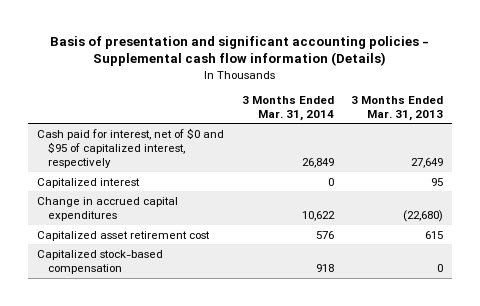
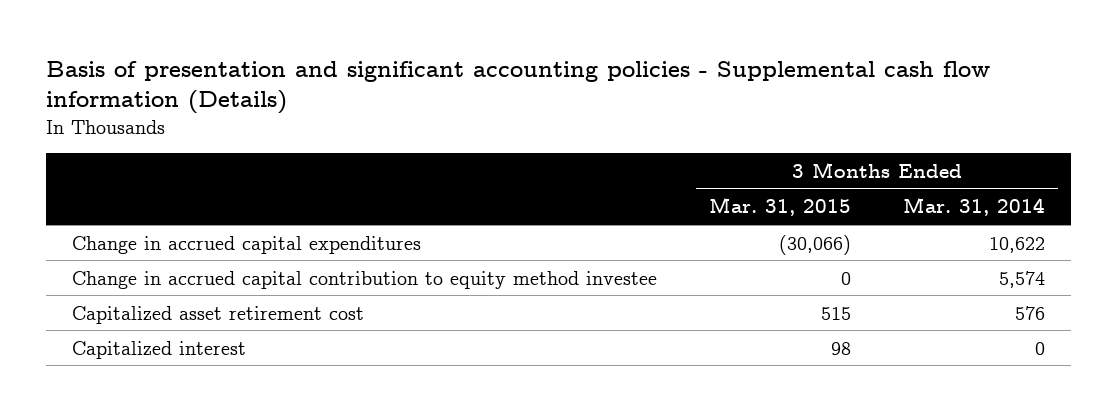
[351,95,444,121] 3 Months Ended Mar. 31, 2013 -> none
none -> [708,197,851,217] Mar. 31, 2015
[36,127,224,169] Cash paid for interest, net of $0 and $95 of capitalized interest, respectively -> none
none -> [72,270,658,289] Change in accrued capital contribution to equity method investee
[36,249,163,274] Capitalized stock-based compensation -> none
[36,177,140,188] Capitalized interest -> [72,340,247,359] Capitalized interest

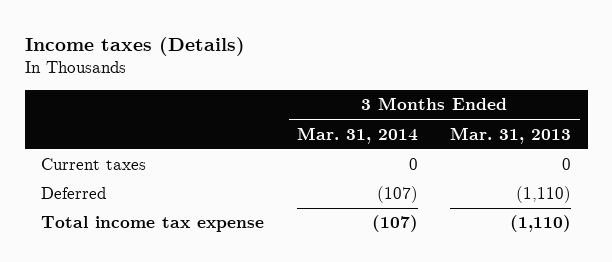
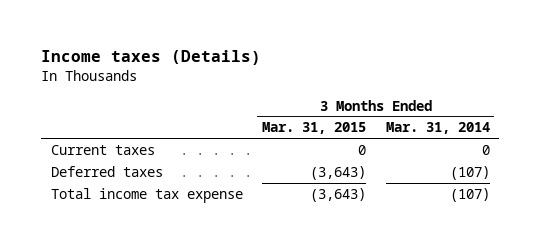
[450,126,572,144] Mar. 31, 2013 -> none
none -> [262,122,367,135] Mar. 31, 2015
[40,187,106,200] Deferred -> [50,165,163,177] Deferred taxes

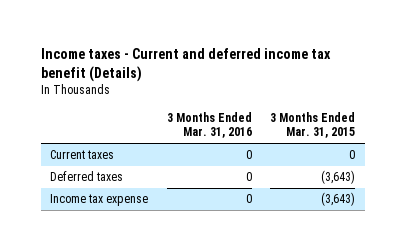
[41,50,262,66] Income taxes (Details) -> [40,48,331,82] Income taxes - Current and deferred income tax benefit (Details)
[385,122,490,135] Mar. 31, 2014 -> none
none -> [166,111,252,139] 3 Months Ended Mar. 31, 2016
[50,187,243,203] Total income tax expense -> [49,194,148,207] Income tax expense

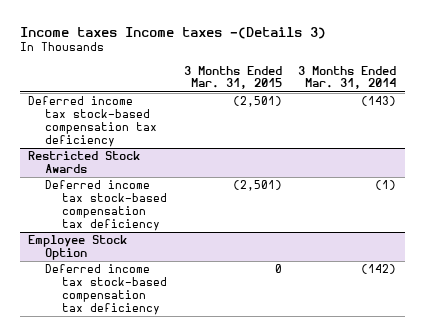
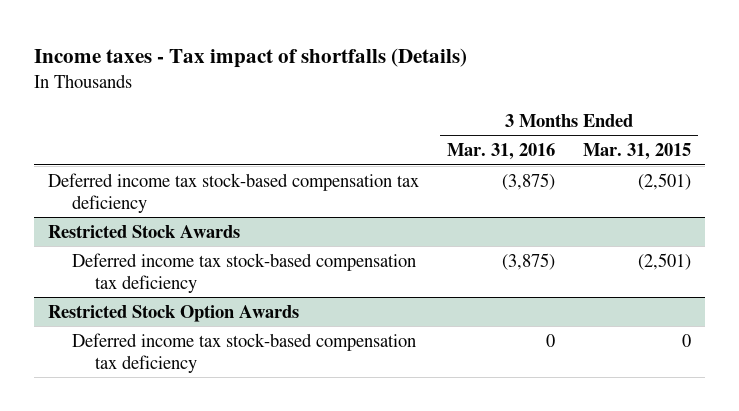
[20,26,327,39] Income taxes Income taxes -(Details 3) -> [34,47,468,68] Income taxes - Tax impact of shortfalls (Details)
[298,65,397,90] 3 Months Ended Mar. 31, 2014 -> none
none -> [447,143,556,161] Mar. 31, 2016
[28,235,128,261] Employee Stock Option -> [48,304,300,322] Restricted Stock Option Awards

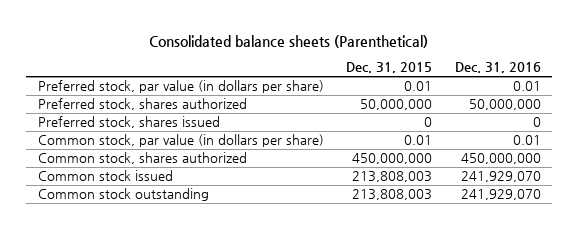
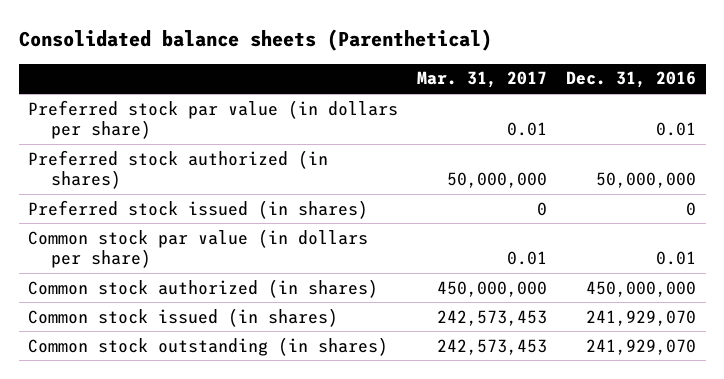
[346,62,433,74] Dec. 31, 2015 -> none
none -> [417,71,548,89] Mar. 31, 2017
[37,80,324,94] Preferred stock, par value (in dollars per share) -> [28,99,399,140] Preferred stock par value (in dollars per share)
[37,98,247,111] Preferred stock, shares authorized -> [28,149,329,190] Preferred stock authorized (in shares)
[37,116,220,129] Preferred stock, shares issued -> [28,199,369,219] Preferred stock issued (in shares)
[37,134,324,148] Common stock, par value (in dollars per share) -> [28,228,369,269] Common stock par value (in dollars per share)
[37,152,247,165] Common stock, shares authorized -> [28,278,379,298] Common stock authorized (in shares)
[37,170,173,182] Common stock issued -> [28,307,339,327] Common stock issued (in shares)
[37,188,209,202] Common stock outstanding -> [28,336,389,356] Common stock outstanding (in shares)

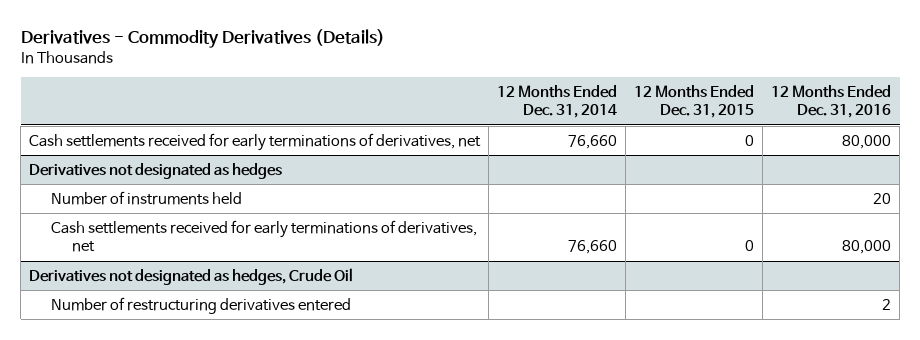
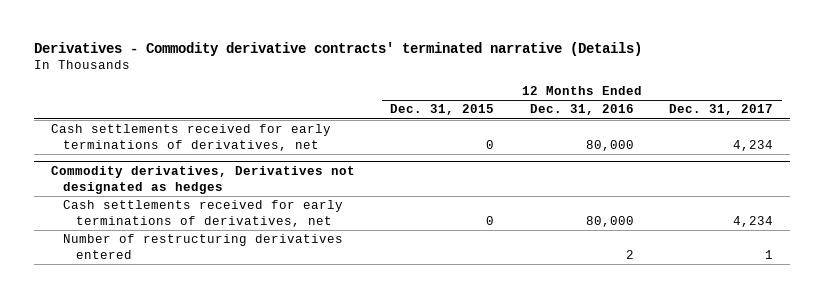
[20,28,385,48] Derivatives - Commodity Derivatives (Details) -> [33,41,642,56] Derivatives - Commodity derivative contracts' terminated narrative (Details)
[497,84,618,119] 12 Months Ended Dec. 31, 2014 -> none
none -> [668,104,773,116] Dec. 31, 2017
[50,190,242,205] Number of instruments held -> none
[29,162,283,179] Derivatives not designated as hedges -> [51,166,356,194] Commodity derivatives, Derivatives not designated as hedges
[29,267,354,285] Derivatives not designated as hedges, Crude Oil -> none

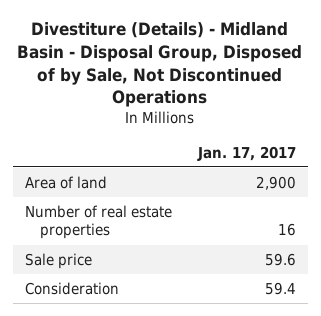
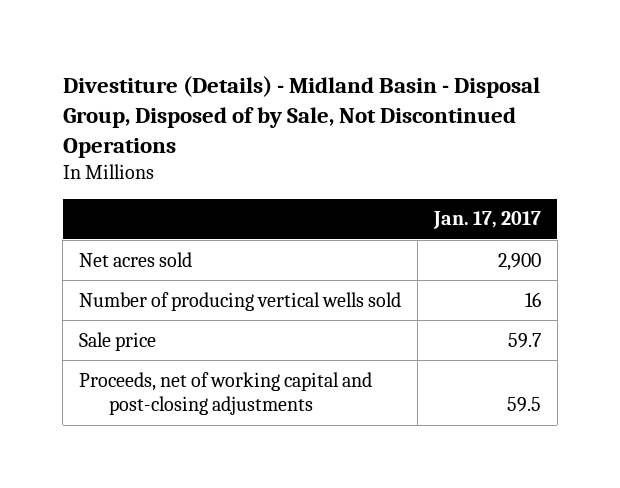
[25,281,120,295] Consideration -> none
[25,175,108,189] Area of land -> [79,251,193,267] Net acres sold
[25,204,173,240] Number of real estate properties -> [79,291,402,311] Number of producing vertical wells sold
[264,252,296,266] 59.6 -> [507,332,541,348] 59.7
none -> [79,371,373,416] Proceeds, net of working capital and post-closing adjustments

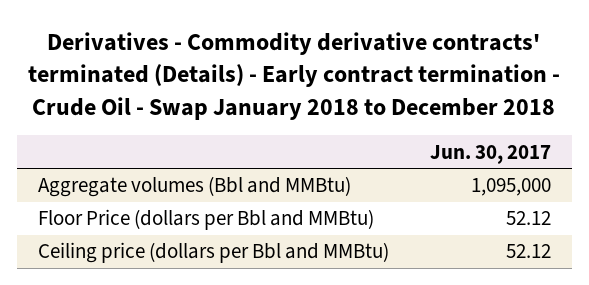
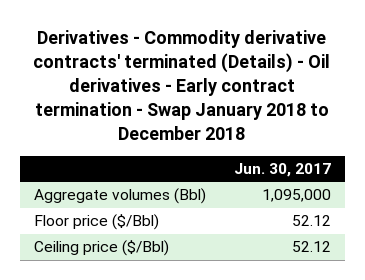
[28,31,561,120] Derivatives - Commodity derivative contracts' terminated (Details) - Early contract termination - Crude Oil - Swap January 2018 to December 2018 -> [33,29,331,141] Derivatives - Commodity derivative contracts' terminated (Details) - Oil derivatives - Early contract termination - Swap January 2018 to December 2018
[37,176,351,198] Aggregate volumes (Bbl and MMBtu) -> [33,188,206,205] Aggregate volumes (Bbl)
[37,209,374,231] Floor Price (dollars per Bbl and MMBtu) -> [33,214,159,231] Floor price ($/Bbl)
[37,242,389,264] Ceiling price (dollars per Bbl and MMBtu) -> [33,240,169,257] Ceiling price ($/Bbl)

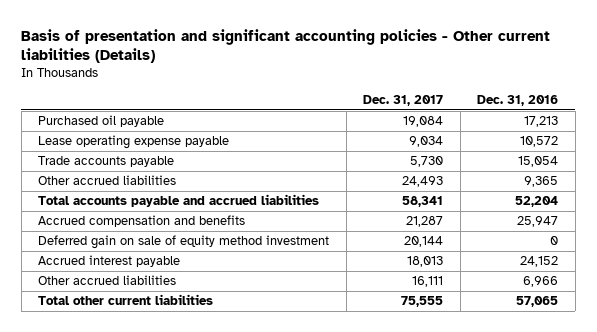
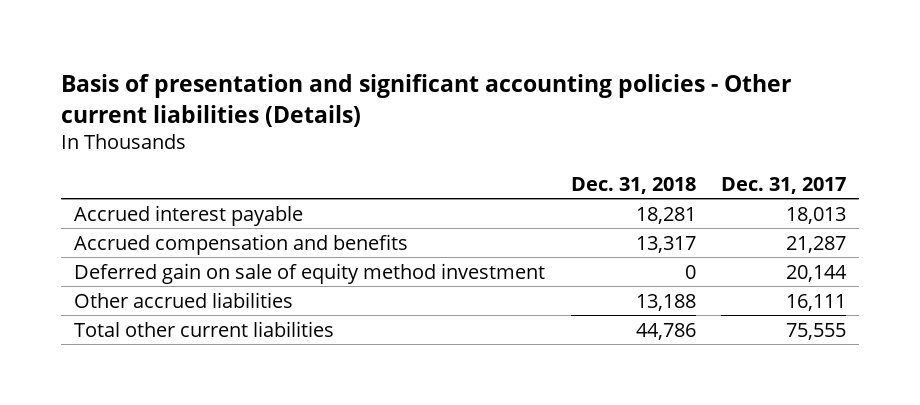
[477,95,559,107] Dec. 31, 2016 -> none
none -> [570,176,696,194] Dec. 31, 2018
[38,115,165,128] Purchased oil payable -> none
[38,135,230,150] Lease operating expense payable -> none
[38,156,175,168] Trade accounts payable -> none
[38,175,177,186] Other accrued liabilities -> none
[38,194,320,208] Total accounts payable and accrued liabilities -> none
[38,255,181,268] Accrued interest payable -> [73,204,303,226] Accrued interest payable

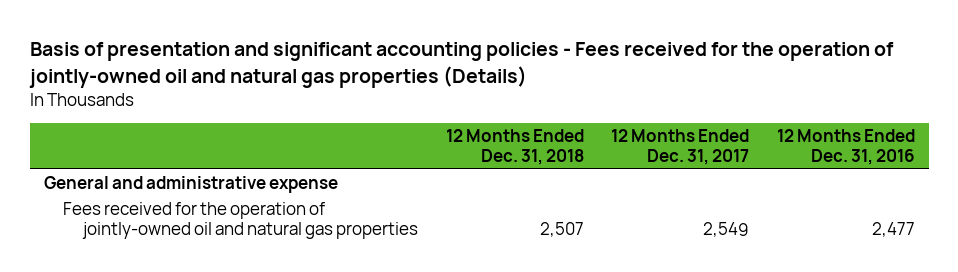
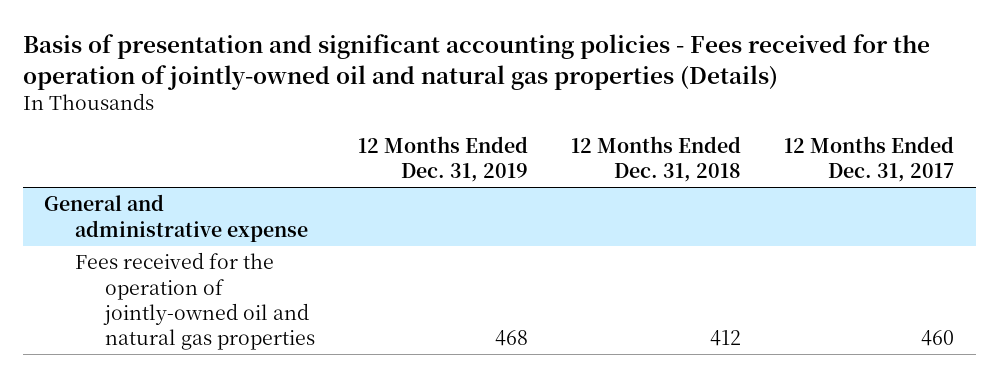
[776,128,915,166] 12 Months Ended Dec. 31, 2016 -> none
none -> [358,135,529,183] 12 Months Ended Dec. 31, 2019
[539,222,584,238] 2,507 -> [710,330,742,347] 412
[703,222,750,238] 2,549 -> [921,330,955,347] 460

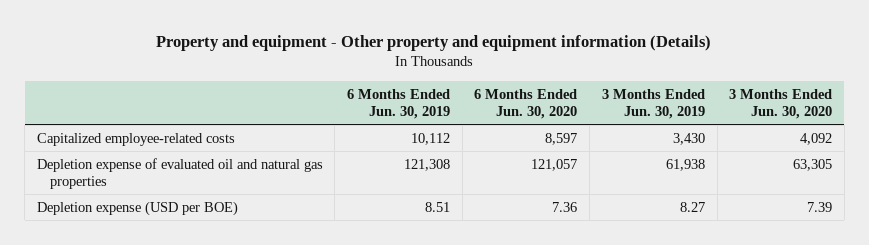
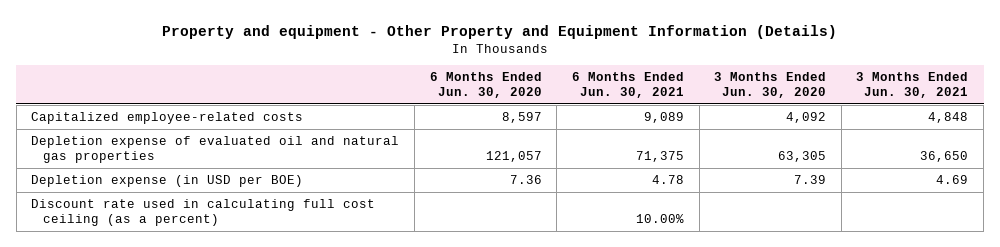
[156,34,712,51] Property and equipment - Other property and equipment information (Details) -> [161,24,837,39] Property and equipment - Other Property and Equipment Information (Details)
[347,88,451,119] 6 Months Ended Jun. 30, 2019 -> none
[601,88,705,119] 3 Months Ended Jun. 30, 2019 -> none
none -> [571,72,684,98] 6 Months Ended Jun. 30, 2021
none -> [856,72,969,98] 3 Months Ended Jun. 30, 2021
[36,200,238,216] Depletion expense (USD per BOE) -> [31,175,304,188] Depletion expense (in USD per BOE)
none -> [31,199,376,226] Discount rate used in calculating full cost ceiling (as a percent)

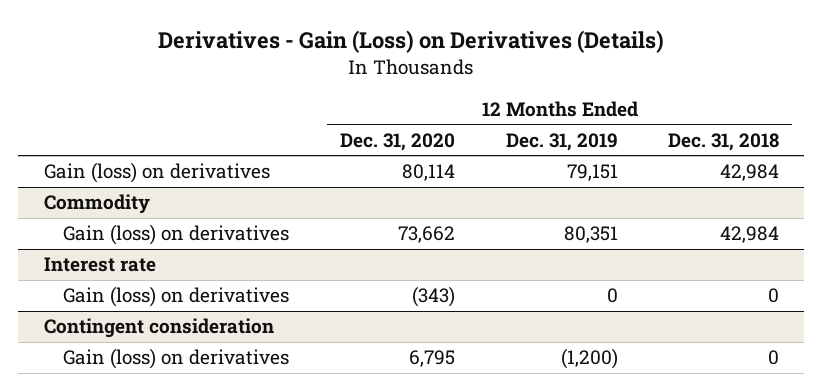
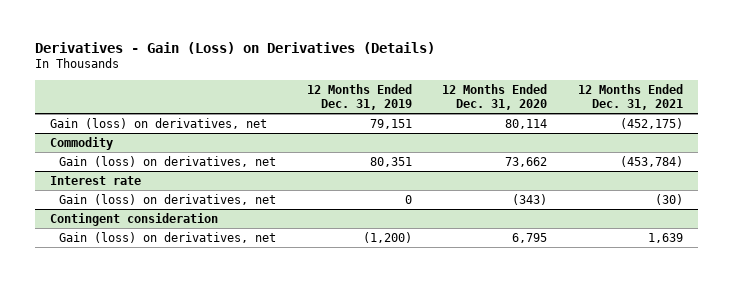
[668,132,780,151] Dec. 31, 2018 -> none
none -> [577,83,683,111] 12 Months Ended Dec. 31, 2021
[43,162,270,184] Gain (loss) on derivatives -> [50,117,268,129] Gain (loss) on derivatives, net
[63,224,290,246] Gain (loss) on derivatives -> [59,155,277,167] Gain (loss) on derivatives, net
[63,286,290,308] Gain (loss) on derivatives -> [59,193,277,205] Gain (loss) on derivatives, net
[63,348,290,370] Gain (loss) on derivatives -> [59,231,277,243] Gain (loss) on derivatives, net

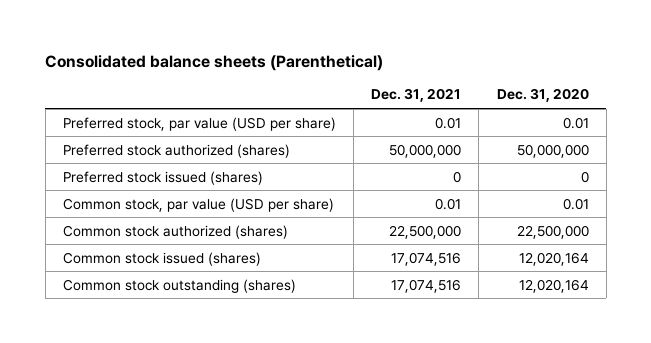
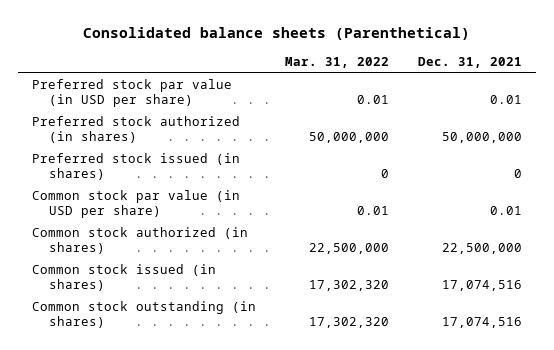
[496,88,589,103] Dec. 31, 2020 -> none
none -> [285,56,390,68] Mar. 31, 2022
[62,116,336,131] Preferred stock, par value (USD per share) -> [32,78,233,107] Preferred stock par value (in USD per share)
[62,143,290,158] Preferred stock authorized (shares) -> [32,115,241,143] Preferred stock authorized (in shares)
[62,170,263,185] Preferred stock issued (shares) -> [32,152,241,180] Preferred stock issued (in shares)
[62,197,334,212] Common stock, par value (USD per share) -> [32,189,241,218] Common stock par value (in USD per share)
[62,224,288,239] Common stock authorized (shares) -> [32,226,249,254] Common stock authorized (in shares)
[62,251,261,266] Common stock issued (shares) -> [32,263,217,291] Common stock issued (in shares)
[62,278,296,293] Common stock outstanding (shares) -> [32,300,257,328] Common stock outstanding (in shares)

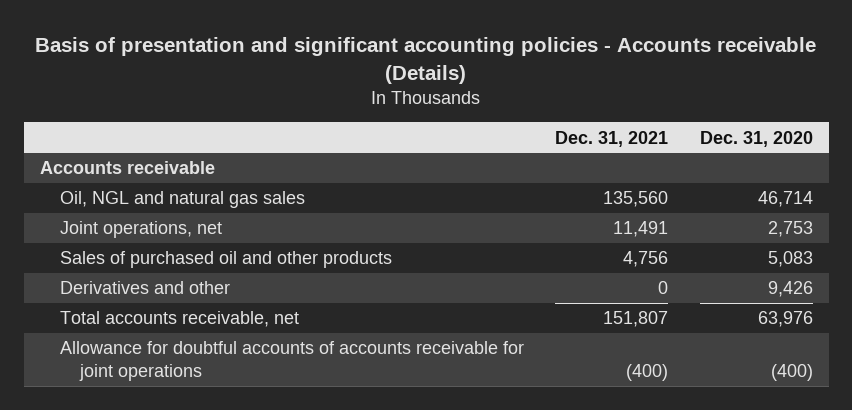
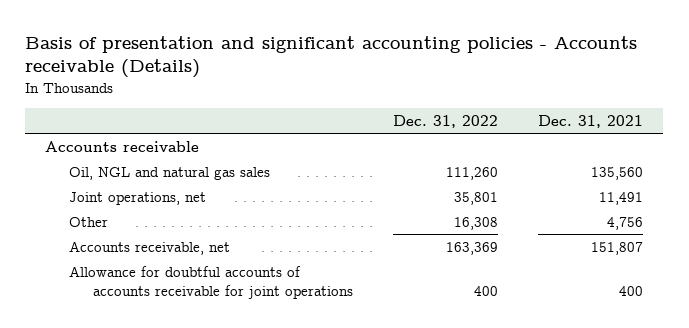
[699,130,813,147] Dec. 31, 2020 -> none
none -> [393,114,499,128] Dec. 31, 2022
[59,281,230,295] Derivatives and other -> none
[59,251,392,269] Sales of purchased oil and other products -> [69,216,109,227] Other
[59,311,299,328] Total accounts receivable, net -> [69,240,231,255] Accounts receivable, net
[626,364,669,382] (400) -> [619,285,644,296] 400

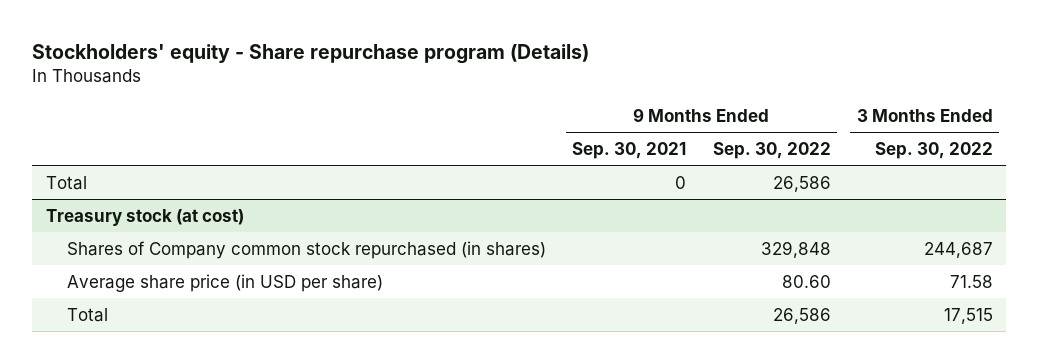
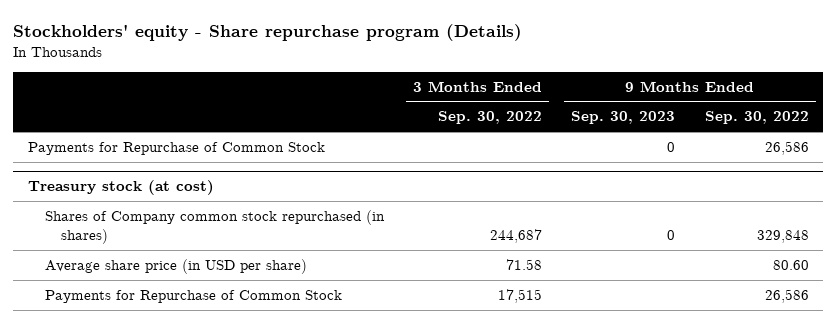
[572,142,687,160] Sep. 30, 2021 -> none
none -> [571,111,676,125] Sep. 30, 2023
[45,175,87,190] Total -> [28,142,326,156] Payments for Repurchase of Common Stock
[67,307,109,322] Total -> [44,290,342,304] Payments for Repurchase of Common Stock

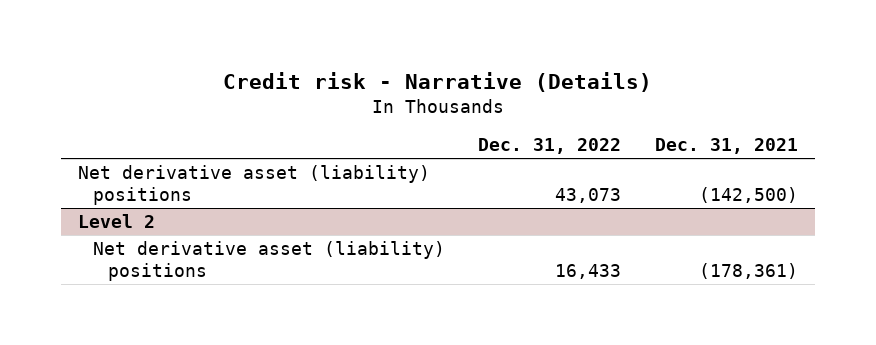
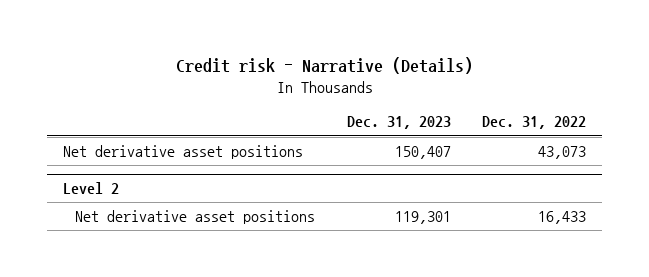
[654,138,798,155] Dec. 31, 2021 -> none
none -> [346,116,451,130] Dec. 31, 2023
[77,165,430,206] Net derivative asset (liability) positions -> [63,145,304,160] Net derivative asset positions
[92,241,445,282] Net derivative asset (liability) positions -> [75,210,316,225] Net derivative asset positions

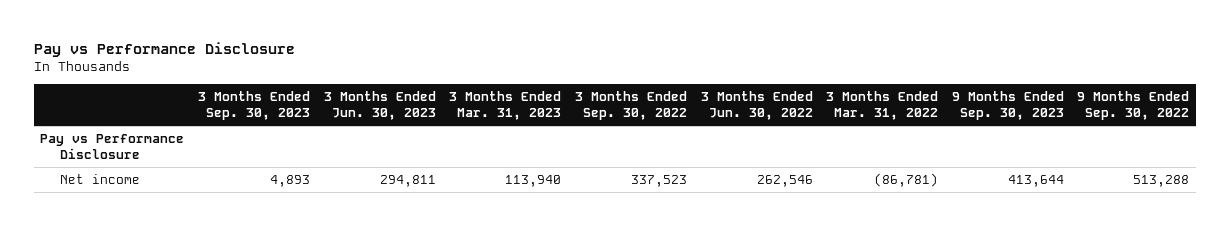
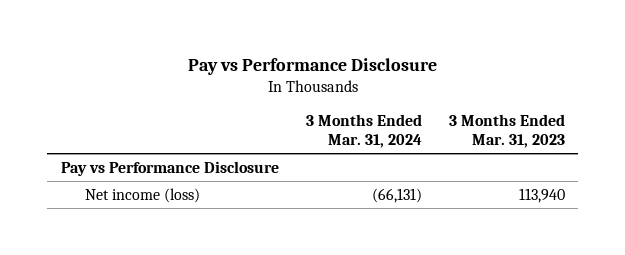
[198,91,311,121] 3 Months Ended Sep. 30, 2023 -> none
[323,91,436,121] 3 Months Ended Jun. 30, 2023 -> none
[574,91,687,121] 3 Months Ended Sep. 30, 2022 -> none
[700,91,813,121] 3 Months Ended Jun. 30, 2022 -> none
[826,91,939,121] 3 Months Ended Mar. 31, 2022 -> none
[951,91,1064,121] 9 Months Ended Sep. 30, 2023 -> none
[1077,91,1190,121] 9 Months Ended Sep. 30, 2022 -> none
none -> [305,114,422,148] 3 Months Ended Mar. 31, 2024
[59,174,140,185] Net income -> [84,187,200,203] Net income (loss)

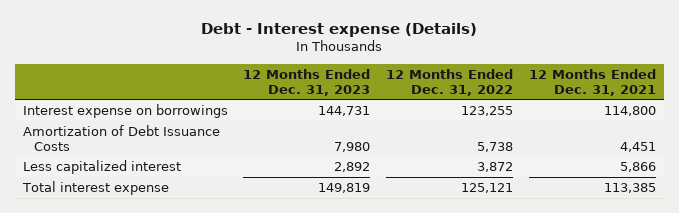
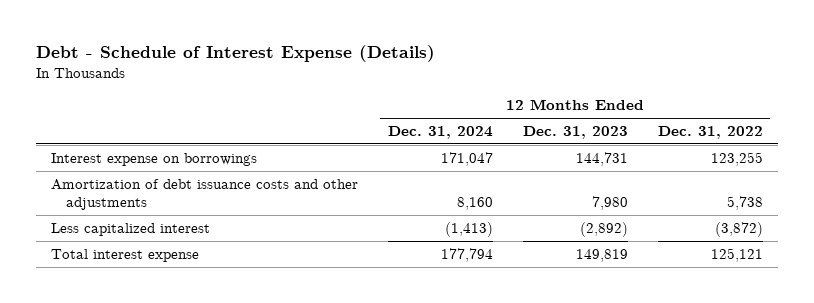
[201,23,478,38] Debt - Interest expense (Details) -> [35,45,435,63] Debt - Schedule of Interest Expense (Details)
[529,69,657,96] 12 Months Ended Dec. 31, 2021 -> none
none -> [387,125,493,139] Dec. 31, 2024
[22,125,220,151] Amortization of Debt Issuance Costs -> [50,178,358,210] Amortization of debt issuance costs and other adjustments
[334,162,371,173] 2,892 -> [579,221,628,237] (2,892)
[477,162,514,173] 3,872 -> [714,221,763,237] (3,872)

